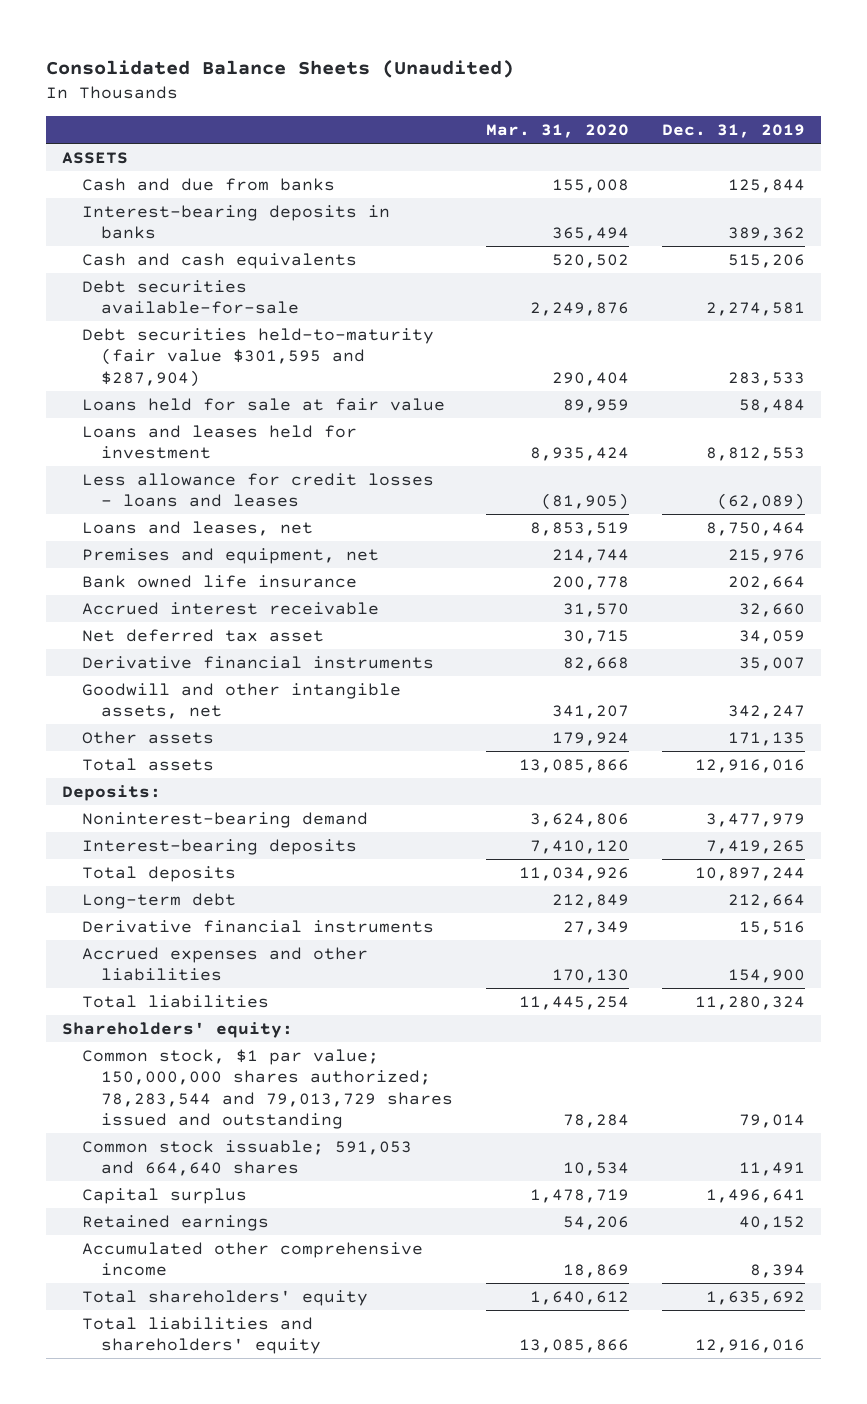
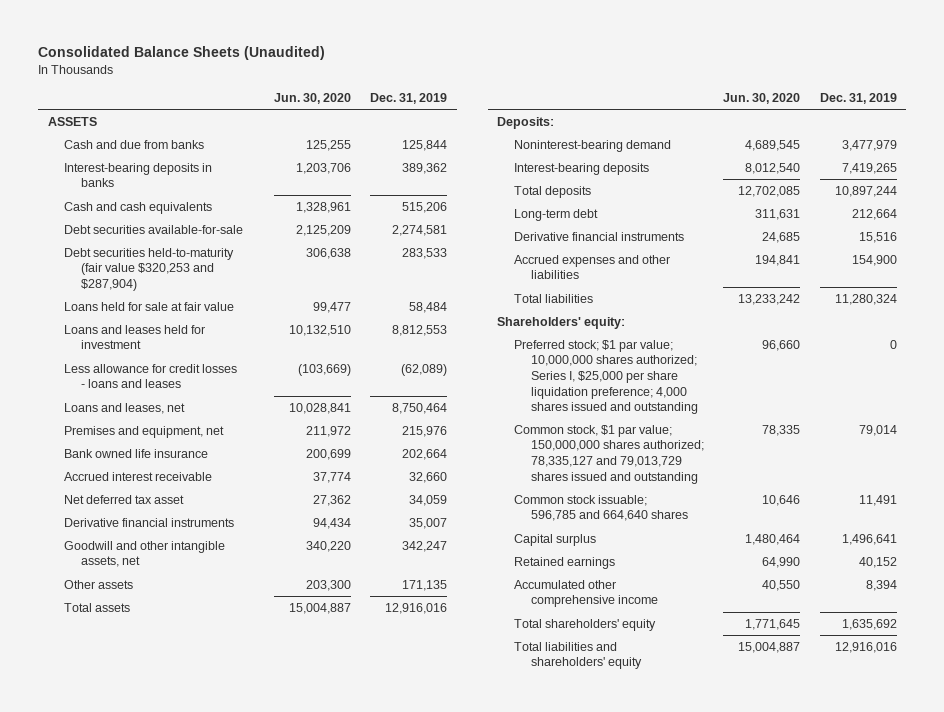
[486,124,630,139] Mar. 31, 2020 -> none
none -> [273,92,351,104] Jun. 30, 2020
[81,327,434,387] Debt securities held-to-maturity (fair value $301,595 and $287,904) -> [64,247,235,291] Debt securities held-to-maturity (fair value $320,253 and $287,904)
none -> [514,339,698,415] Preferred stock; $1 par value; 10,000,000 shares authorized; Series I, $25,000 per share liquidation preference; 4,000 shares issued and outstanding
[81,1048,454,1129] Common stock, $1 par value; 150,000,000 shares authorized; 78,283,544 and 79,013,729 shares issued and outstanding -> [514,424,704,484] Common stock, $1 par value; 150,000,000 shares authorized; 78,335,127 and 79,013,729 shares issued and outstanding
[81,1139,412,1177] Common stock issuable; 591,053 and 664,640 shares -> [514,494,688,522] Common stock issuable; 596,785 and 664,640 shares

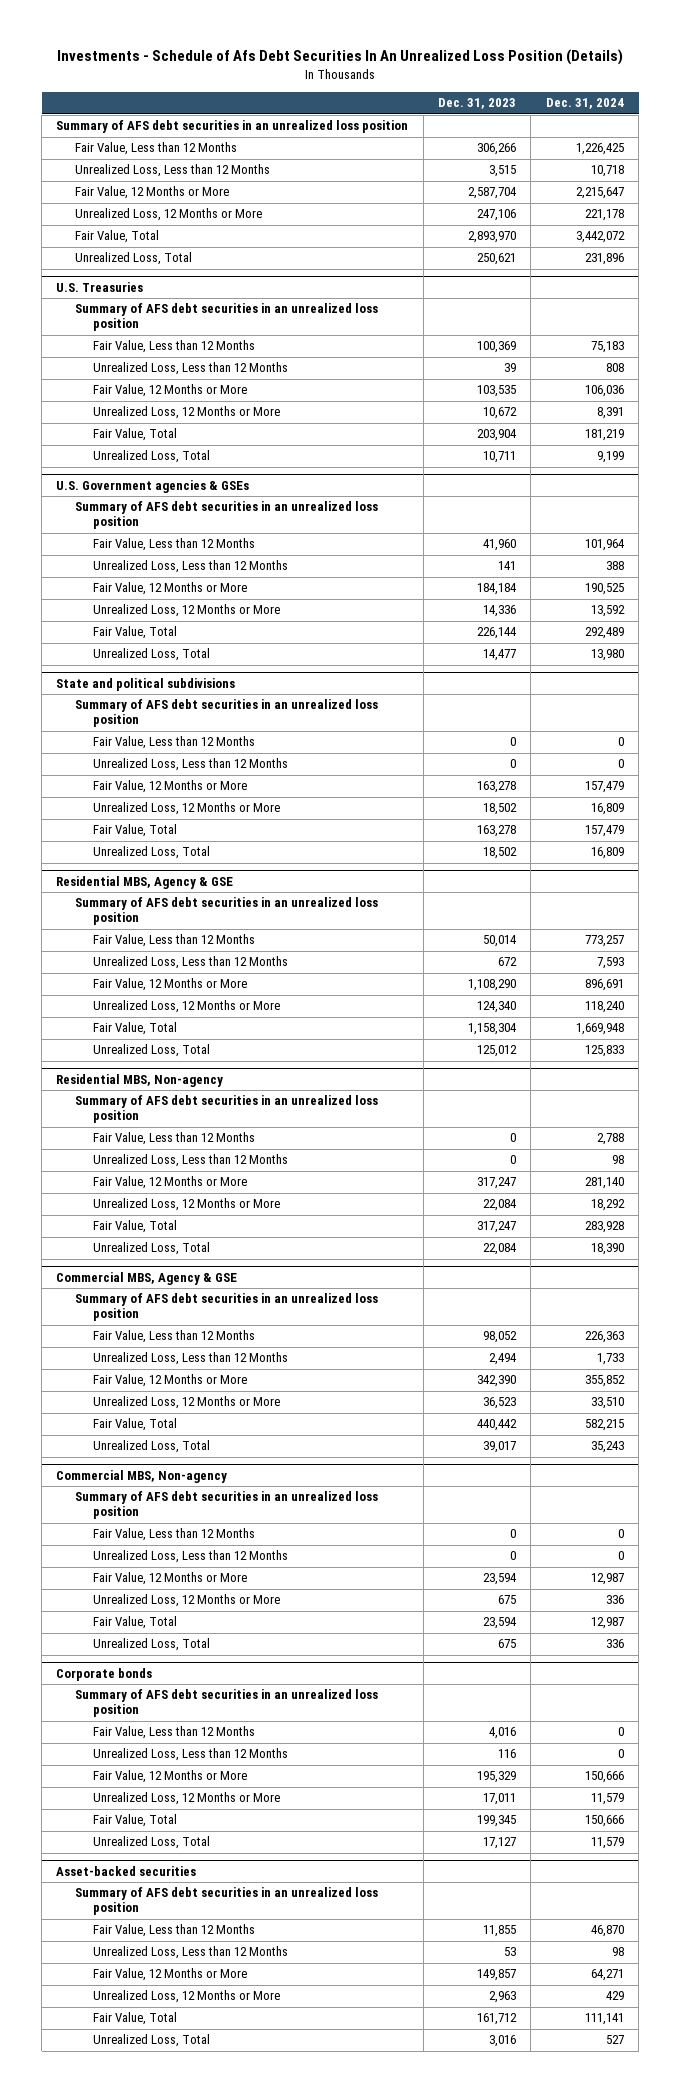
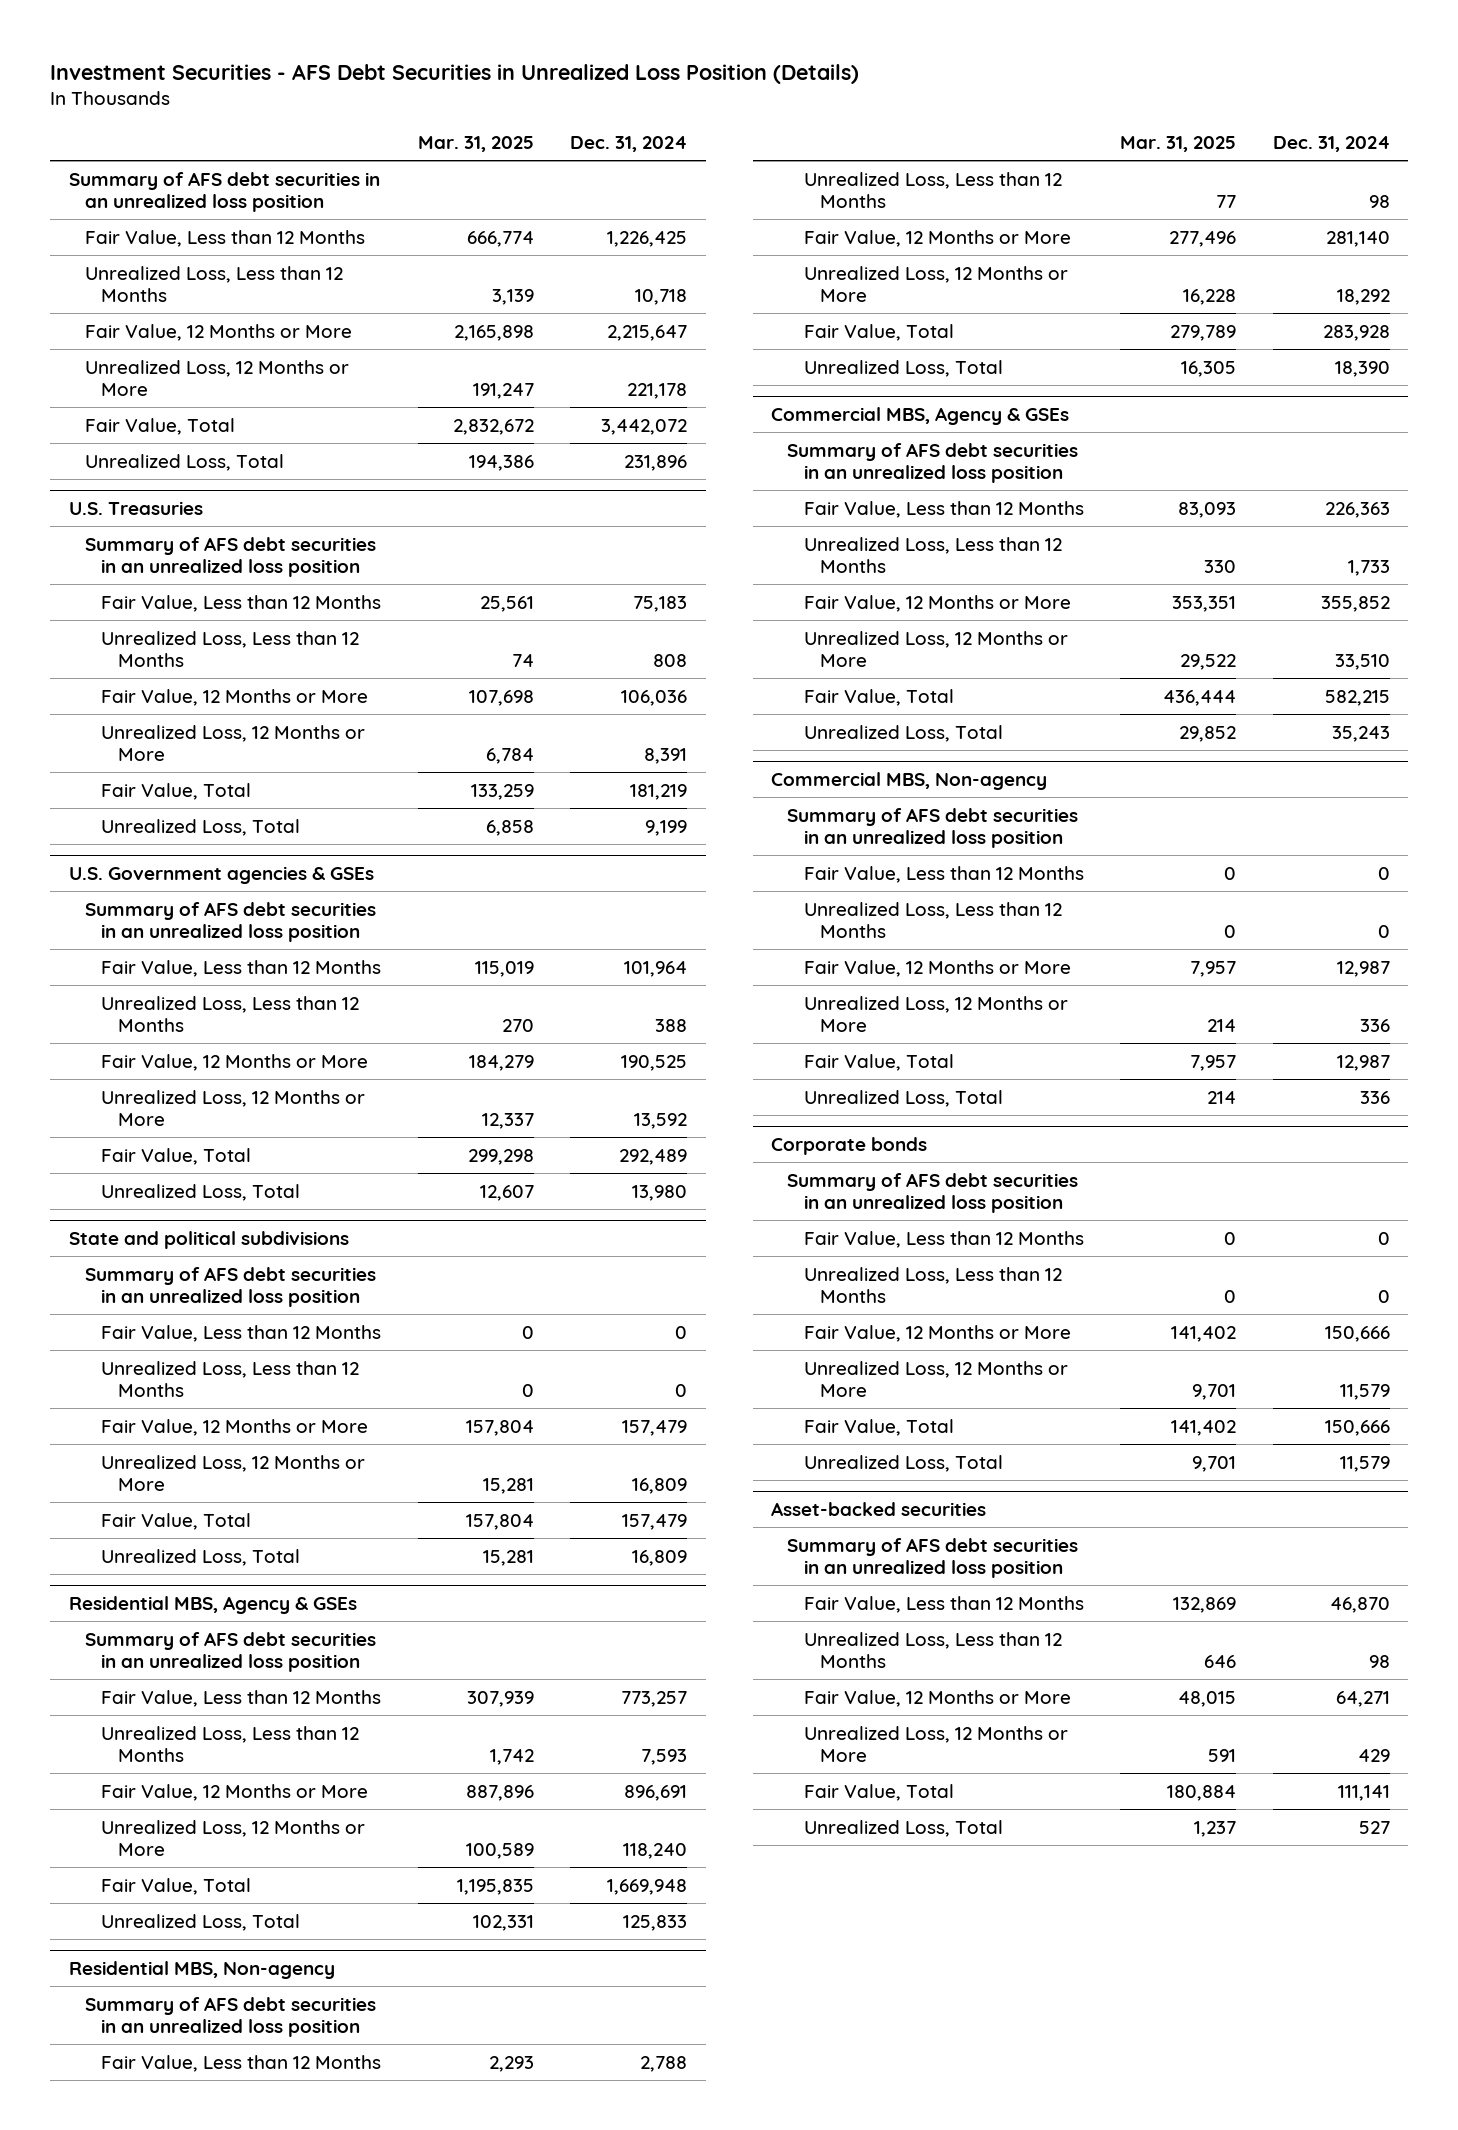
[57,49,624,66] Investments - Schedule of Afs Debt Securities In An Unrealized Loss Position (Details) -> [50,63,860,84] Investment Securities - AFS Debt Securities in Unrealized Loss Position (Details)
[438,98,517,110] Dec. 31, 2023 -> none
none -> [417,135,534,152] Mar. 31, 2025
[56,875,234,889] Residential MBS, Agency & GSE -> [68,1595,357,1614] Residential MBS, Agency & GSEs
[56,1271,238,1285] Commercial MBS, Agency & GSE -> [770,406,1069,425] Commercial MBS, Agency & GSEs

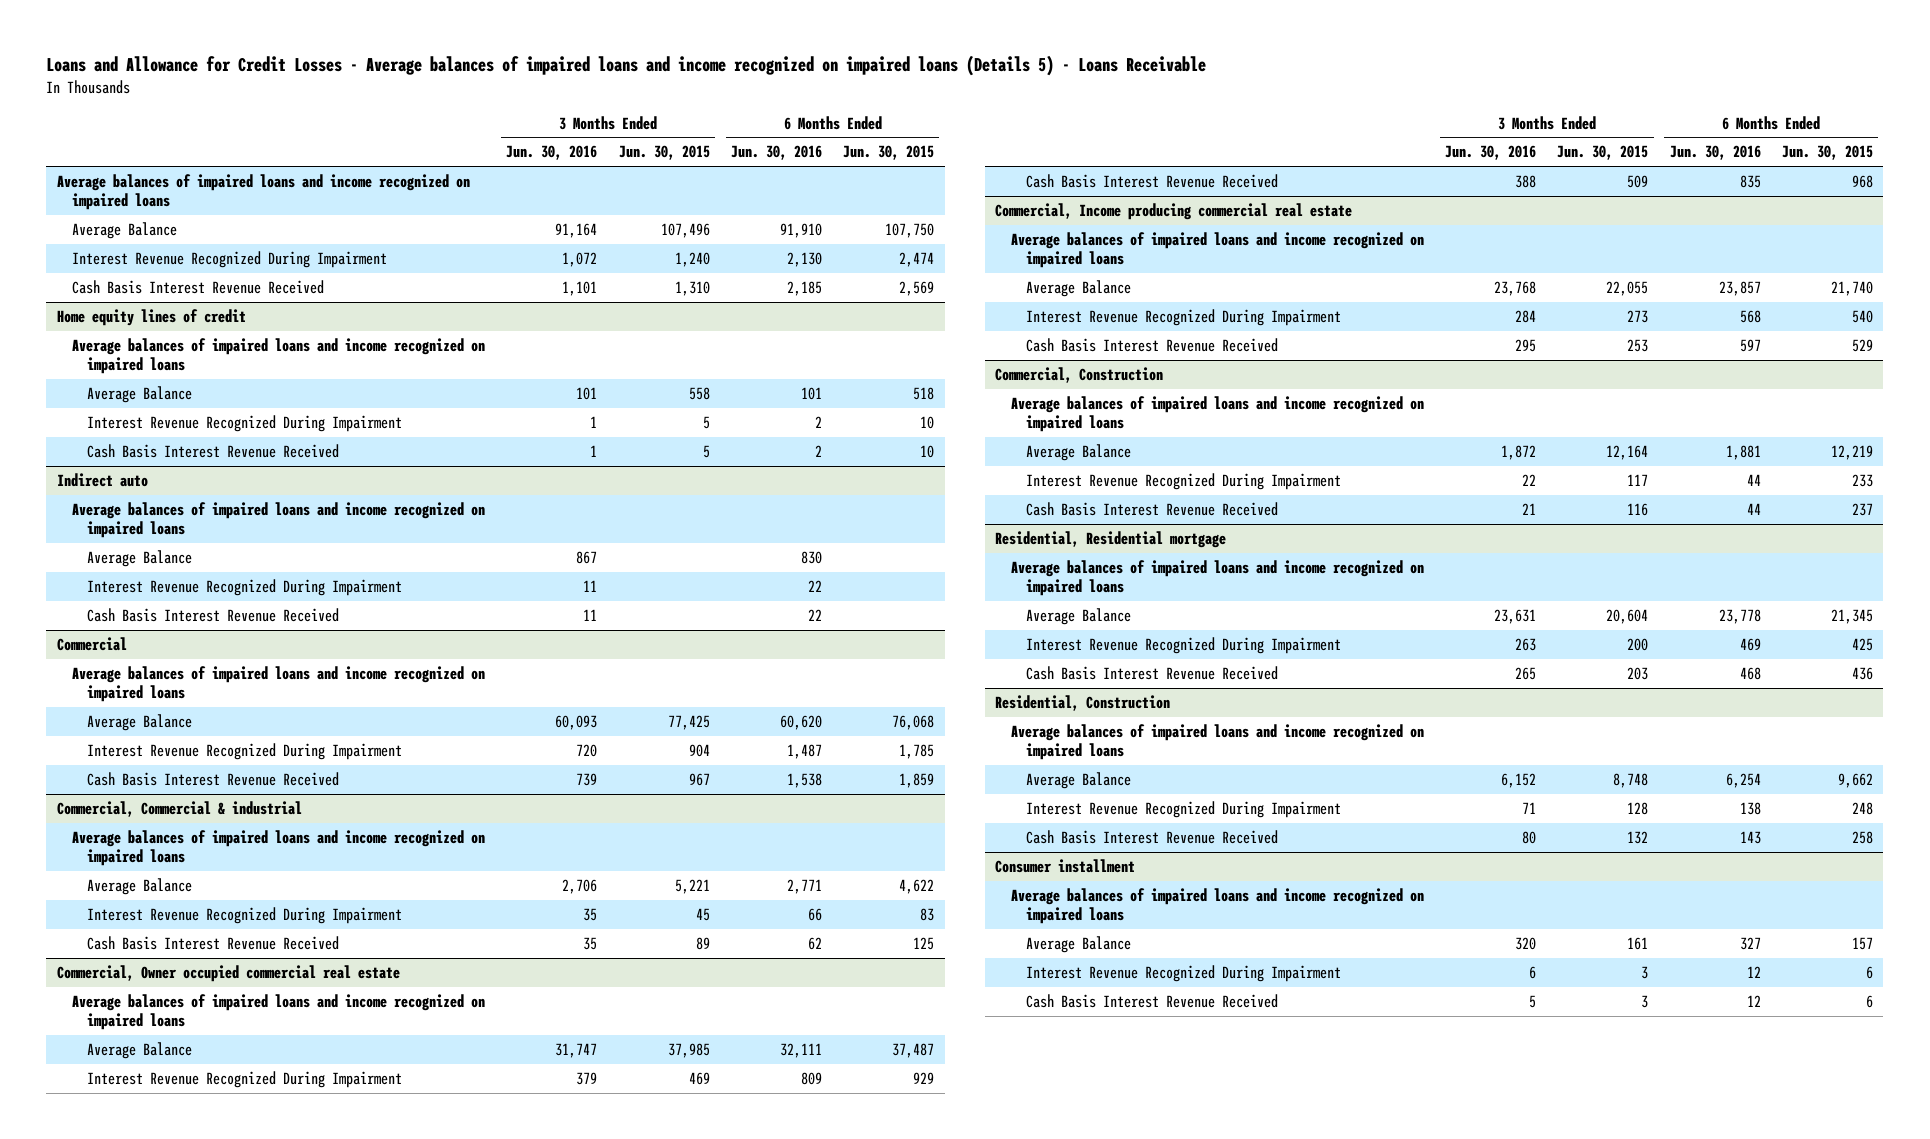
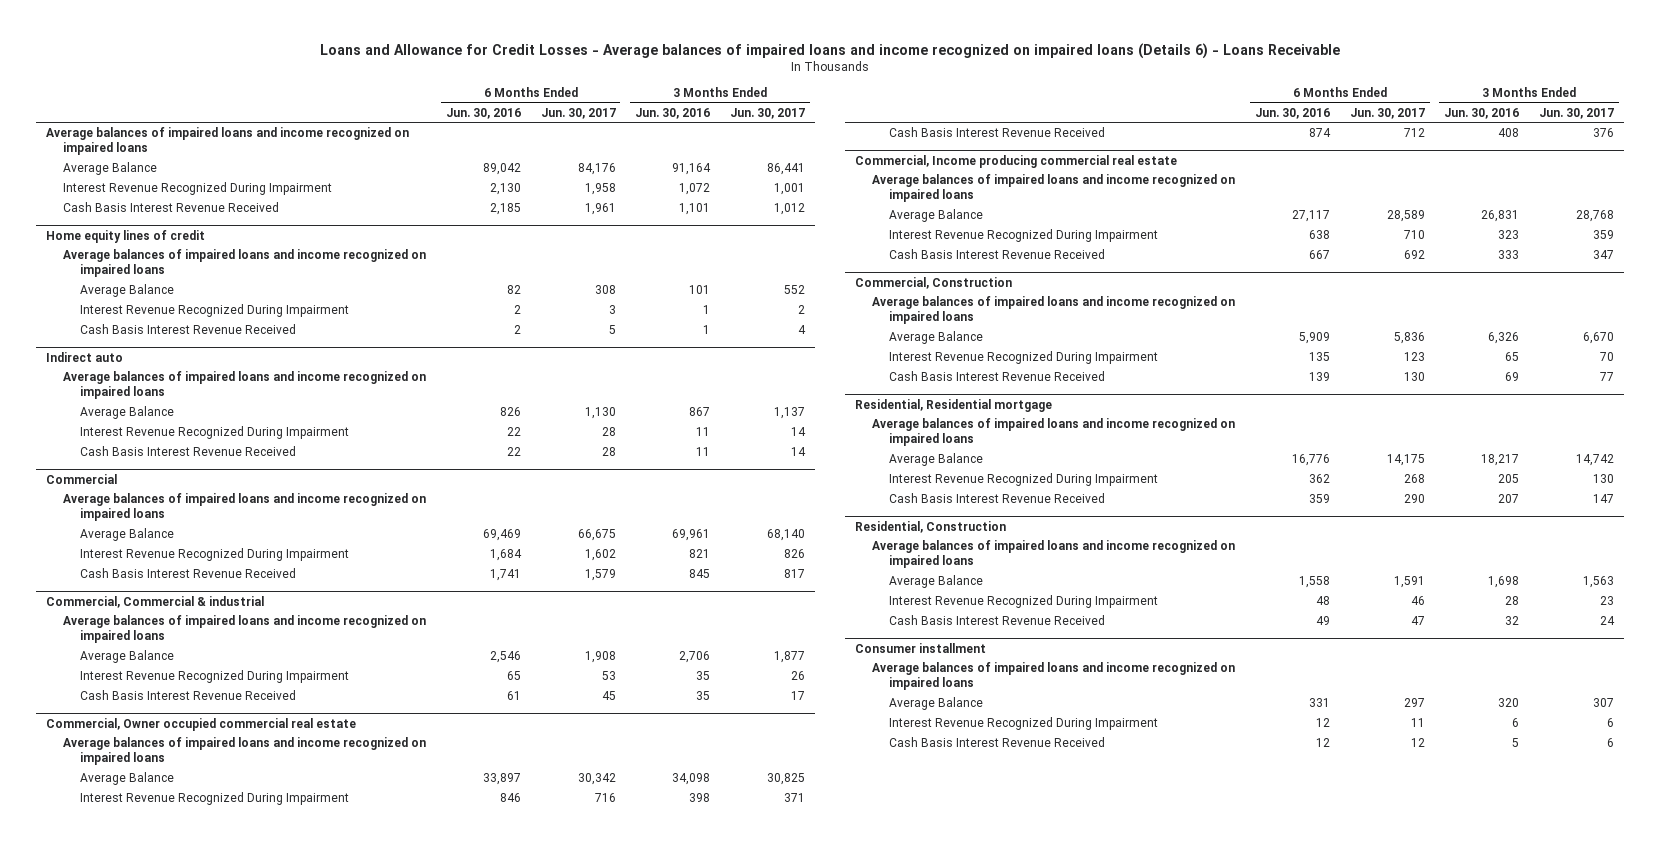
[46,54,1207,76] Loans and Allowance for Credit Losses - Average balances of impaired loans and income recognized on impaired loans (Details 5) - Loans Receivable -> [319,42,1340,59] Loans and Allowance for Credit Losses - Average balances of impaired loans and income recognized on impaired loans (Details 6) - Loans Receivable
[618,145,710,161] Jun. 30, 2015 -> none
[843,145,935,161] Jun. 30, 2015 -> none
none -> [540,107,616,119] Jun. 30, 2017
none -> [730,107,806,119] Jun. 30, 2017
[779,222,822,238] 91,910 -> [482,163,521,176] 89,042
[800,386,822,400] 101 -> [506,285,521,295] 82
[800,550,822,564] 830 -> [499,407,521,417] 826
[555,714,598,730] 60,093 -> [672,529,711,542] 69,961
[779,714,822,730] 60,620 -> [482,529,521,542] 69,469
[576,743,598,757] 720 -> [689,549,711,559] 821
[786,743,822,759] 1,487 -> [489,549,522,562] 1,684
[576,772,598,786] 739 -> [689,569,711,579] 845
[786,772,822,788] 1,538 -> [489,569,521,582] 1,741
[786,878,822,894] 2,771 -> [489,651,521,664] 2,546
[807,907,822,921] 66 -> [506,671,521,681] 65
[807,936,822,950] 62 -> [506,691,521,701] 61
[555,1042,598,1058] 31,747 -> [672,773,711,786] 34,098
[779,1042,822,1058] 32,111 -> [482,773,521,786] 33,897
[576,1071,598,1085] 379 -> [689,793,711,803] 398
[800,1071,822,1085] 809 -> [499,793,521,803] 846
[1515,174,1537,188] 388 -> [1498,128,1520,138] 408
[1739,174,1761,188] 835 -> [1308,128,1331,138] 874
[1494,280,1537,296] 23,768 -> [1481,210,1520,223] 26,831
[1718,280,1761,296] 23,857 -> [1291,210,1330,223] 27,117
[1515,309,1537,323] 284 -> [1498,230,1520,240] 323
[1739,309,1761,323] 568 -> [1308,230,1330,240] 638
[1515,338,1537,352] 295 -> [1498,250,1520,260] 333
[1739,338,1761,352] 597 -> [1308,250,1330,260] 667
[1501,444,1537,460] 1,872 -> [1488,332,1520,345] 6,326
[1725,444,1761,460] 1,881 -> [1298,332,1330,345] 5,909
[1522,473,1537,486] 22 -> [1505,352,1520,362] 65
[1746,473,1761,486] 44 -> [1308,352,1330,362] 135
[1522,502,1537,515] 21 -> [1505,372,1520,382] 69
[1746,502,1761,515] 44 -> [1308,372,1330,382] 139
[1494,608,1537,624] 23,631 -> [1481,454,1520,467] 18,217
[1718,608,1761,624] 23,778 -> [1291,454,1330,467] 16,776
[1515,637,1537,651] 263 -> [1498,474,1520,484] 205
[1739,637,1761,651] 469 -> [1308,474,1330,484] 362
[1515,666,1537,680] 265 -> [1498,494,1520,504] 207
[1739,666,1761,680] 468 -> [1308,494,1330,504] 359
[1501,772,1537,788] 6,152 -> [1488,576,1520,589] 1,698
[1725,772,1761,788] 6,254 -> [1298,576,1330,589] 1,558
[1522,801,1537,814] 71 -> [1505,596,1520,606] 28
[1739,801,1761,815] 138 -> [1315,596,1330,606] 48
[1522,830,1537,844] 80 -> [1505,616,1520,626] 32
[1739,830,1761,844] 143 -> [1315,616,1330,626] 49
[1739,936,1761,950] 327 -> [1308,698,1330,708] 331

